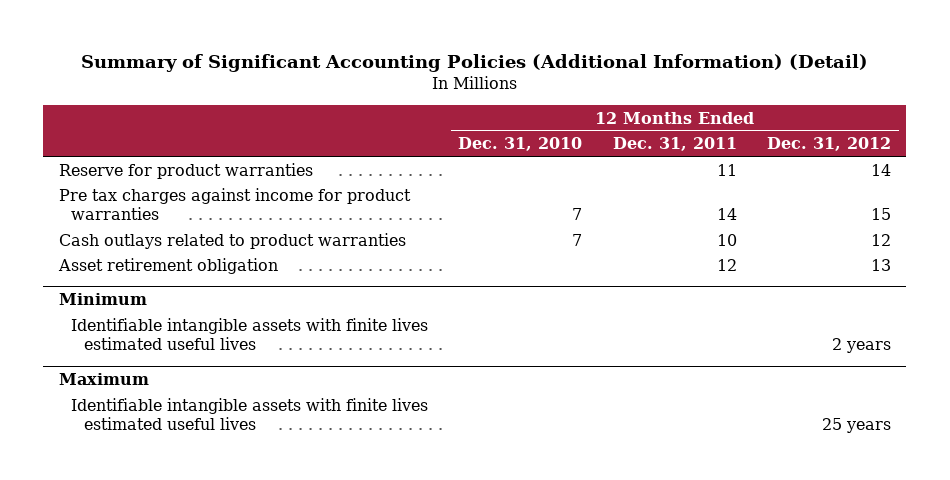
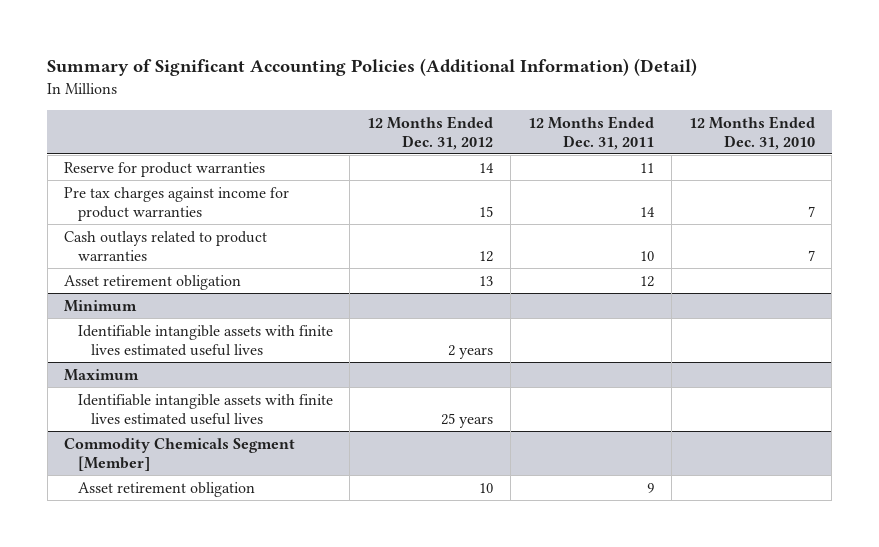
none -> [64,437,296,471] Commodity Chemicals Segment [Member]
none -> [77,481,255,497] Asset retirement obligation

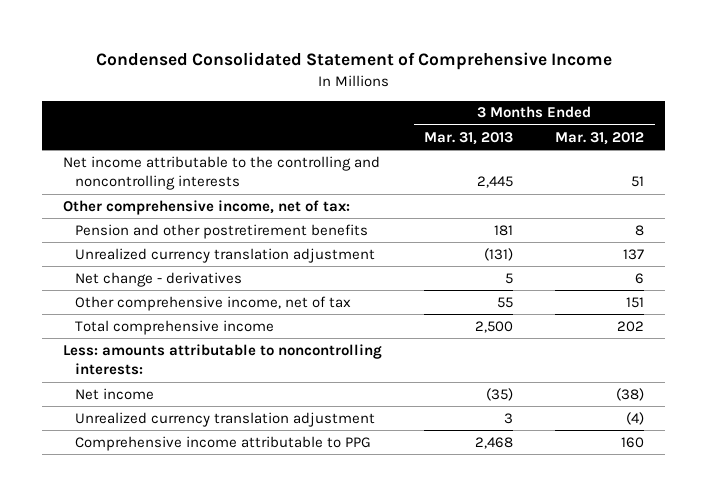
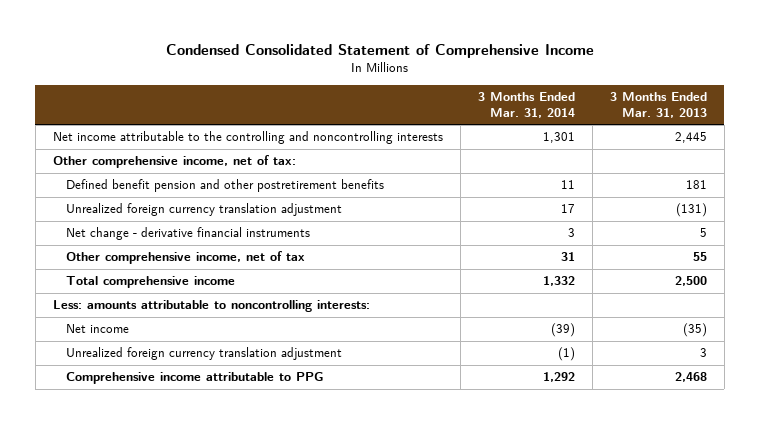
[555,131,645,145] Mar. 31, 2012 -> none
none -> [477,92,575,118] 3 Months Ended Mar. 31, 2014
[75,223,369,239] Pension and other postretirement benefits -> [66,179,385,193] Defined benefit pension and other postretirement benefits
[75,247,376,263] Unrealized currency translation adjustment -> [66,203,343,217] Unrealized foreign currency translation adjustment
[75,271,243,287] Net change - derivatives -> [66,227,311,241] Net change - derivative financial instruments
[75,411,376,427] Unrealized currency translation adjustment -> [66,347,343,361] Unrealized foreign currency translation adjustment

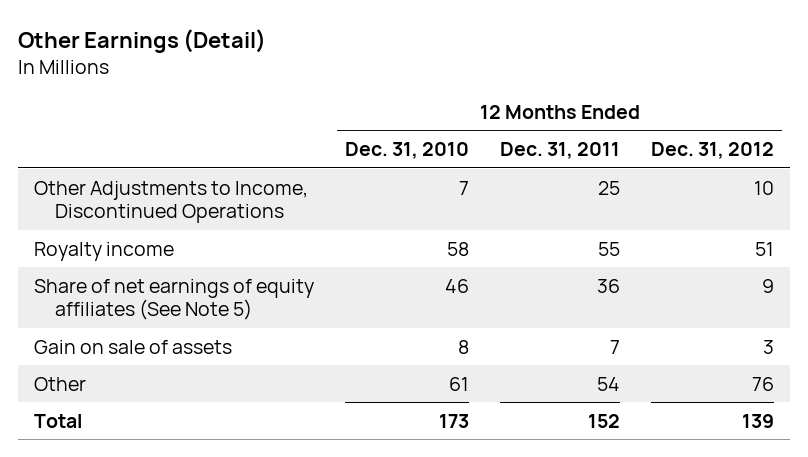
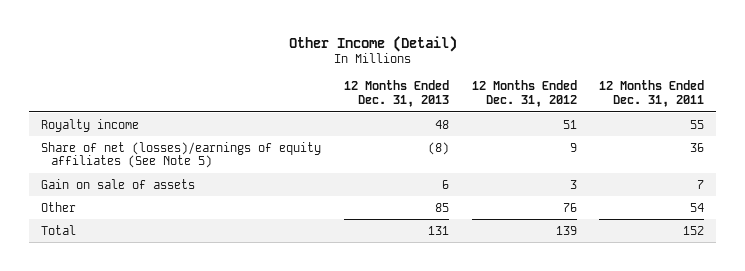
[18,29,267,54] Other Earnings (Detail) -> [288,35,457,52] Other Income (Detail)
[344,142,469,160] Dec. 31, 2010 -> none
none -> [343,80,449,108] 12 Months Ended Dec. 31, 2013
[33,180,308,224] Other Adjustments to Income, Discontinued Operations -> none
[33,278,314,321] Share of net earnings of equity affiliates (See Note 5) -> [40,141,321,169] Share of net (losses)/earnings of equity affiliates (See Note 5)

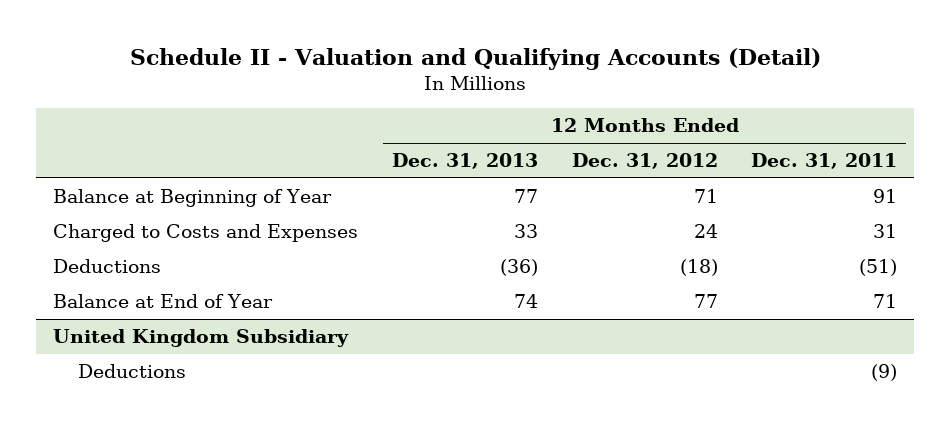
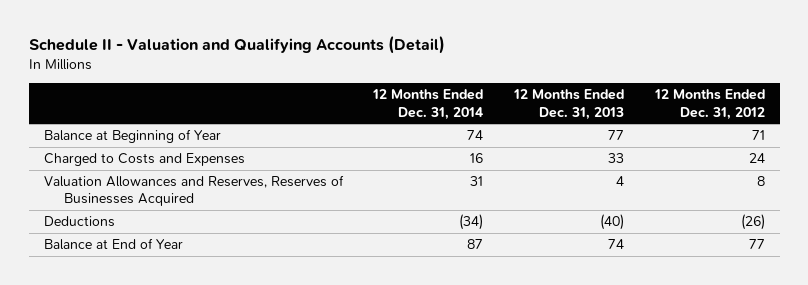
[751,153,898,170] Dec. 31, 2011 -> none
none -> [372,89,484,120] 12 Months Ended Dec. 31, 2014
none -> [43,175,344,207] Valuation Allowances and Reserves, Reserves of Businesses Acquired
[499,259,538,277] (36) -> [600,214,625,231] (40)
[679,259,718,277] (18) -> [740,214,765,231] (26)
[52,329,349,348] United Kingdom Subsidiary -> none
[77,364,186,379] Deductions -> none

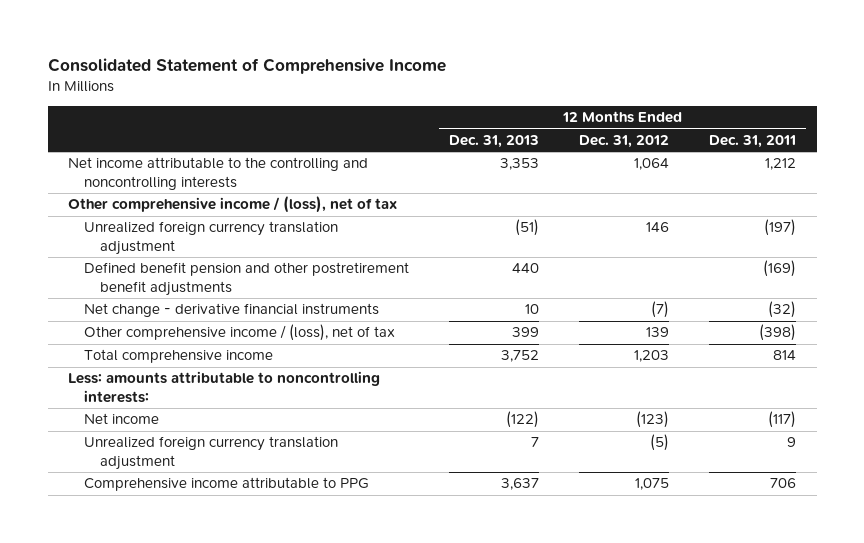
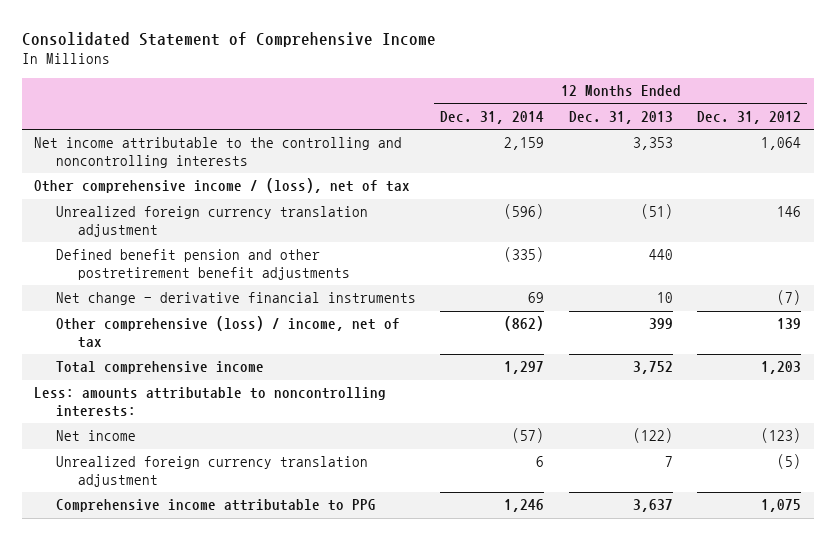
[709,134,797,148] Dec. 31, 2011 -> none
none -> [440,110,545,124] Dec. 31, 2014
[84,324,396,342] Other comprehensive income / (loss), net of tax -> [55,316,400,348] Other comprehensive (loss) / income, net of tax

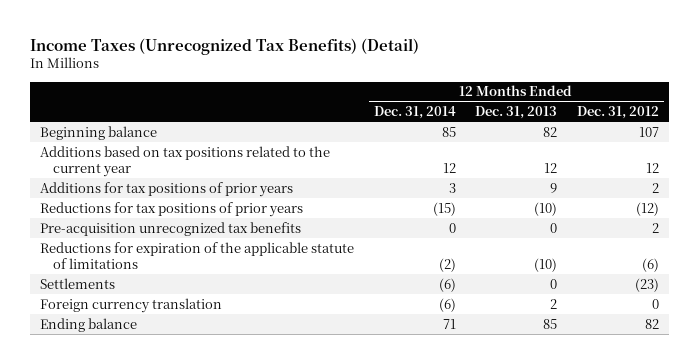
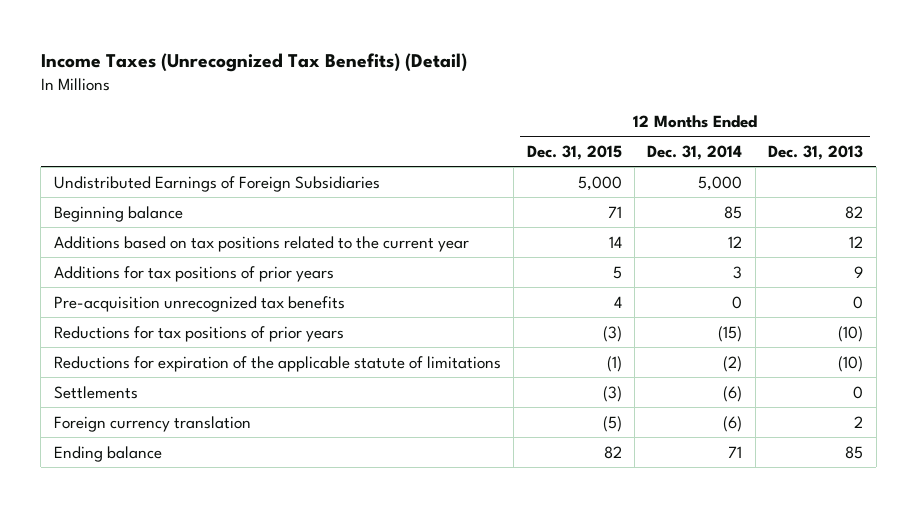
[577,106,660,120] Dec. 31, 2012 -> none
none -> [526,144,622,160] Dec. 31, 2015
none -> [53,175,380,192] Undistributed Earnings of Foreign Subsidiaries
[39,201,303,217] Reductions for tax positions of prior years -> [53,325,344,342] Reductions for tax positions of prior years

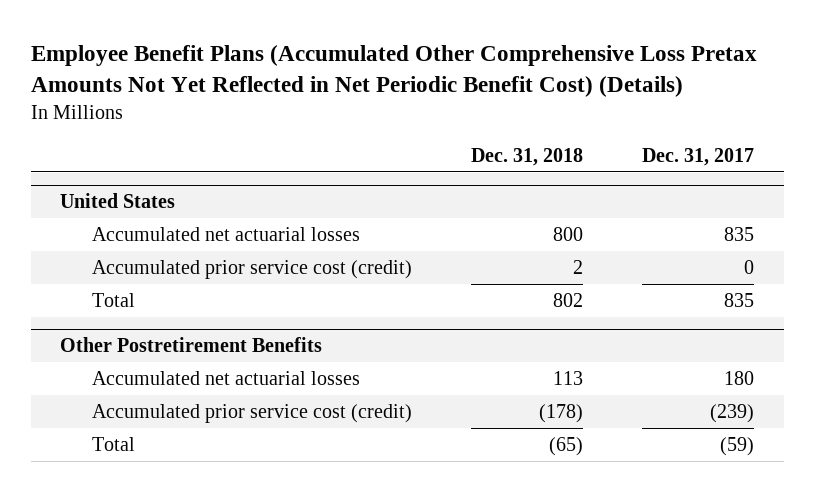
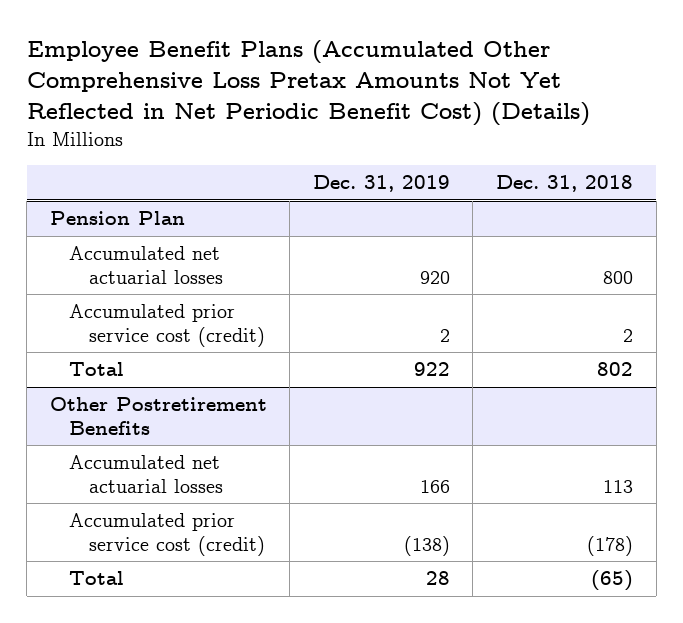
[642,147,755,166] Dec. 31, 2017 -> none
none -> [312,175,450,193] Dec. 31, 2019
[60,192,176,208] United States -> [49,211,185,226] Pension Plan

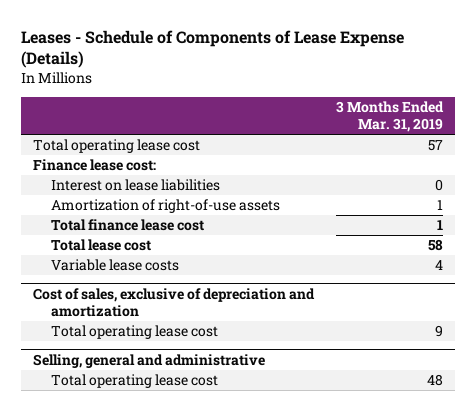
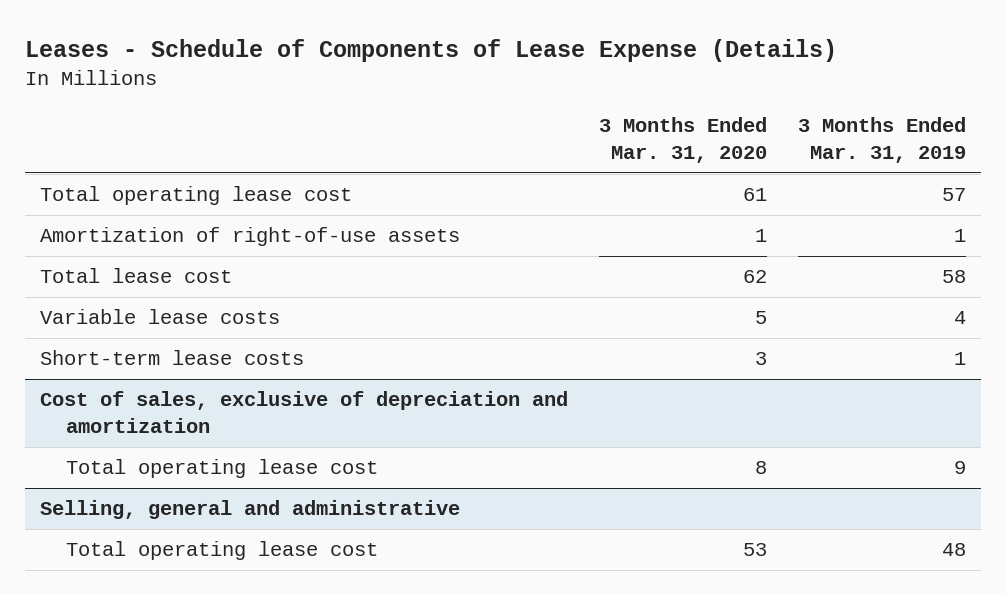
none -> [599,117,768,163] 3 Months Ended Mar. 31, 2020
[32,159,156,172] Finance lease cost: -> none
[51,179,221,192] Interest on lease liabilities -> none
[51,219,205,232] Total finance lease cost -> none
none -> [40,350,305,366] Short-term lease costs

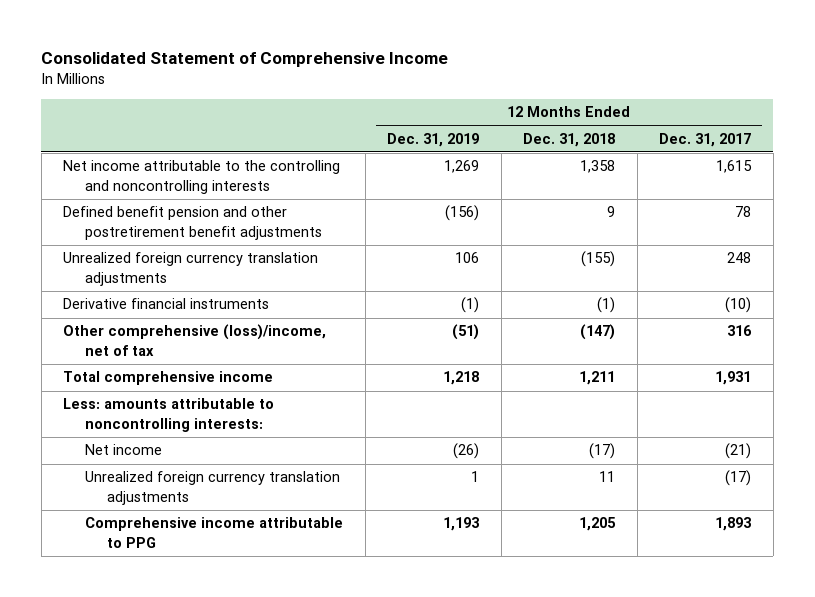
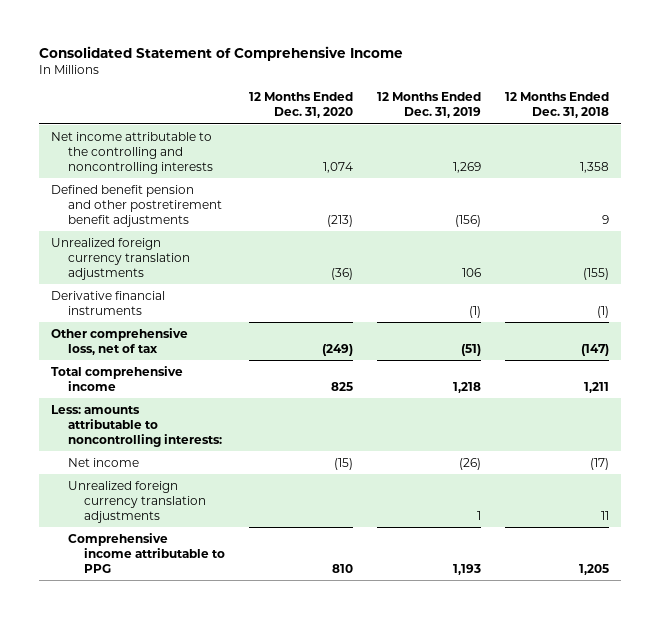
[659,132,752,147] Dec. 31, 2017 -> none
none -> [248,92,353,119] 12 Months Ended Dec. 31, 2020
[63,324,327,356] Other comprehensive (loss)/income, net of tax -> [51,327,189,355] Other comprehensive loss, net of tax

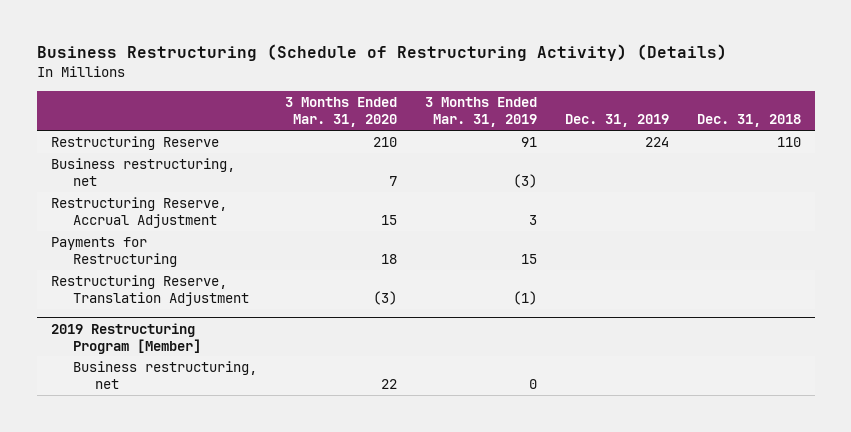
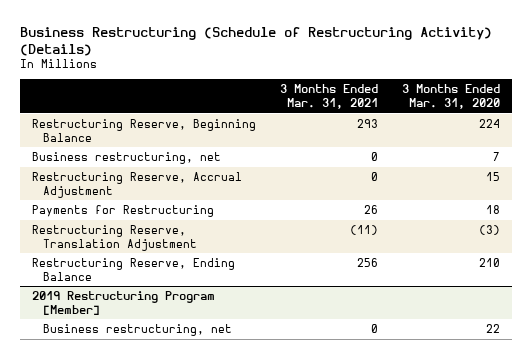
[424,97,537,128] 3 Months Ended Mar. 31, 2019 -> none
[564,114,669,128] Dec. 31, 2019 -> none
[696,114,801,128] Dec. 31, 2018 -> none
none -> [279,84,378,109] 3 Months Ended Mar. 31, 2021
[50,136,219,151] Restructuring Reserve -> [32,119,257,142] Restructuring Reserve, Beginning Balance
[372,137,397,148] 210 -> [478,119,500,129] 224
none -> [32,258,236,281] Restructuring Reserve, Ending Balance

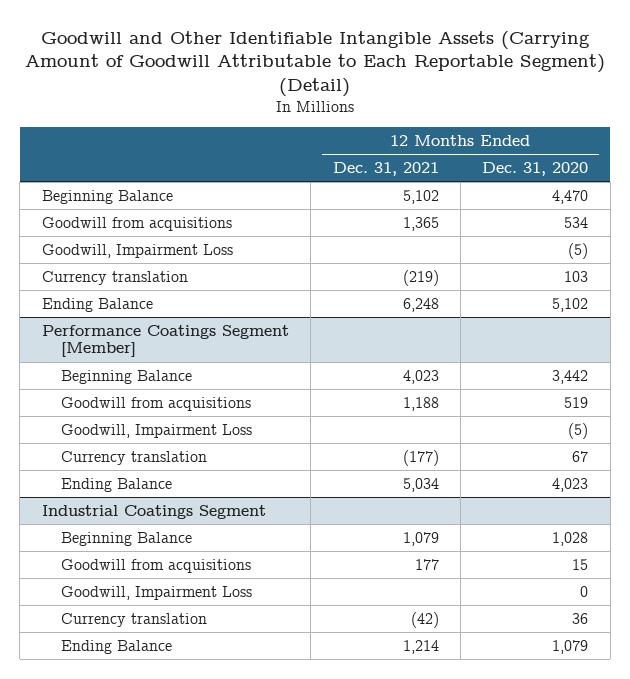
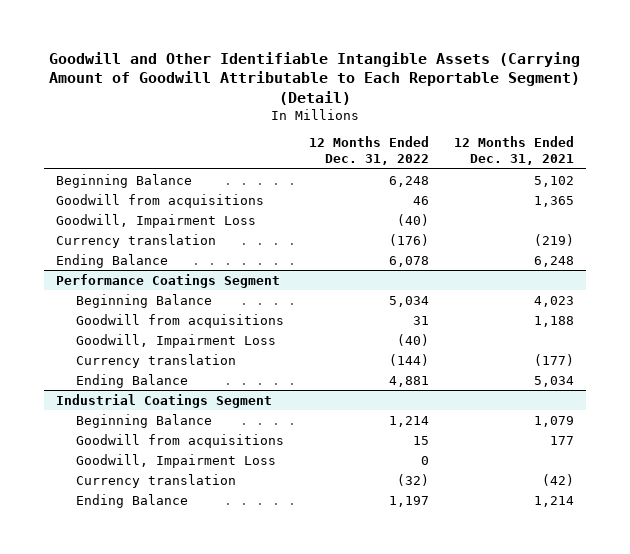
[482,161,589,176] Dec. 31, 2020 -> none
none -> [308,136,429,166] 12 Months Ended Dec. 31, 2022
[41,324,289,358] Performance Coatings Segment [Member] -> [56,273,281,288] Performance Coatings Segment

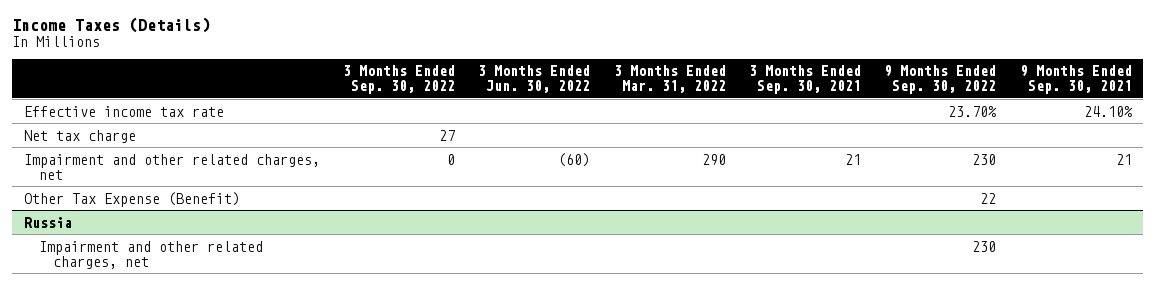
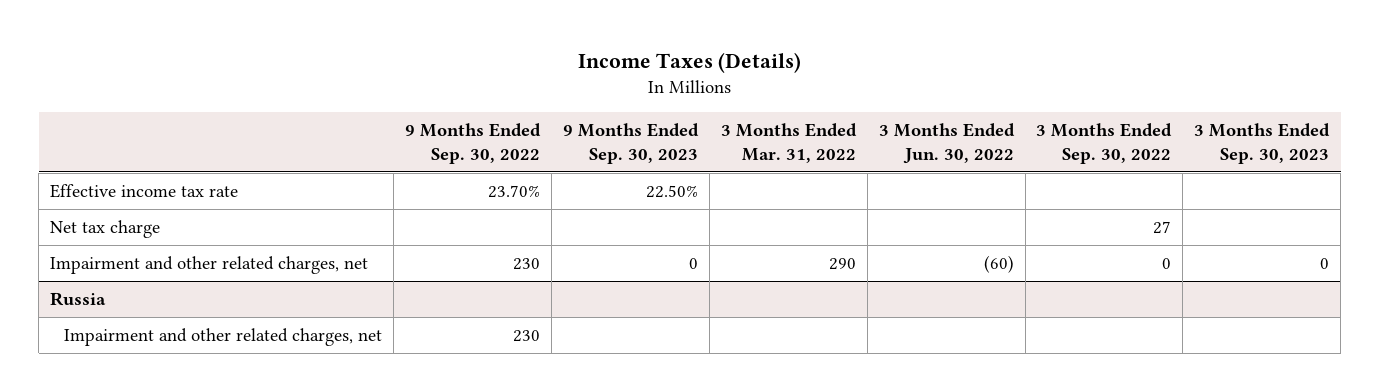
[749,65,862,95] 3 Months Ended Sep. 30, 2021 -> none
[1019,65,1132,95] 9 Months Ended Sep. 30, 2021 -> none
none -> [562,122,699,164] 9 Months Ended Sep. 30, 2023
none -> [1194,122,1331,164] 3 Months Ended Sep. 30, 2023
[23,191,240,207] Other Tax Expense (Benefit) -> none

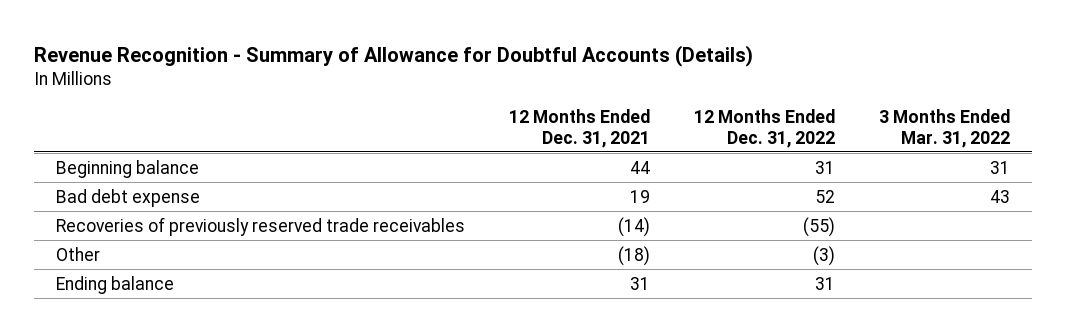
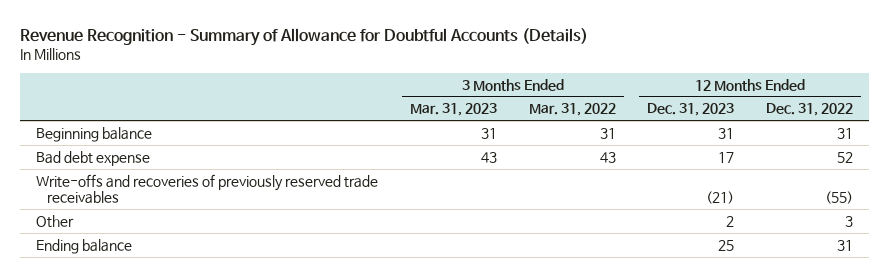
[509,109,651,148] 12 Months Ended Dec. 31, 2021 -> none
none -> [409,103,497,117] Mar. 31, 2023
none -> [647,103,735,117] Dec. 31, 2023
[56,216,466,236] Recoveries of previously reserved trade receivables -> [35,173,378,205] Write-offs and recoveries of previously reserved trade receivables
[813,245,836,266] (3) -> [845,215,854,227] 3

